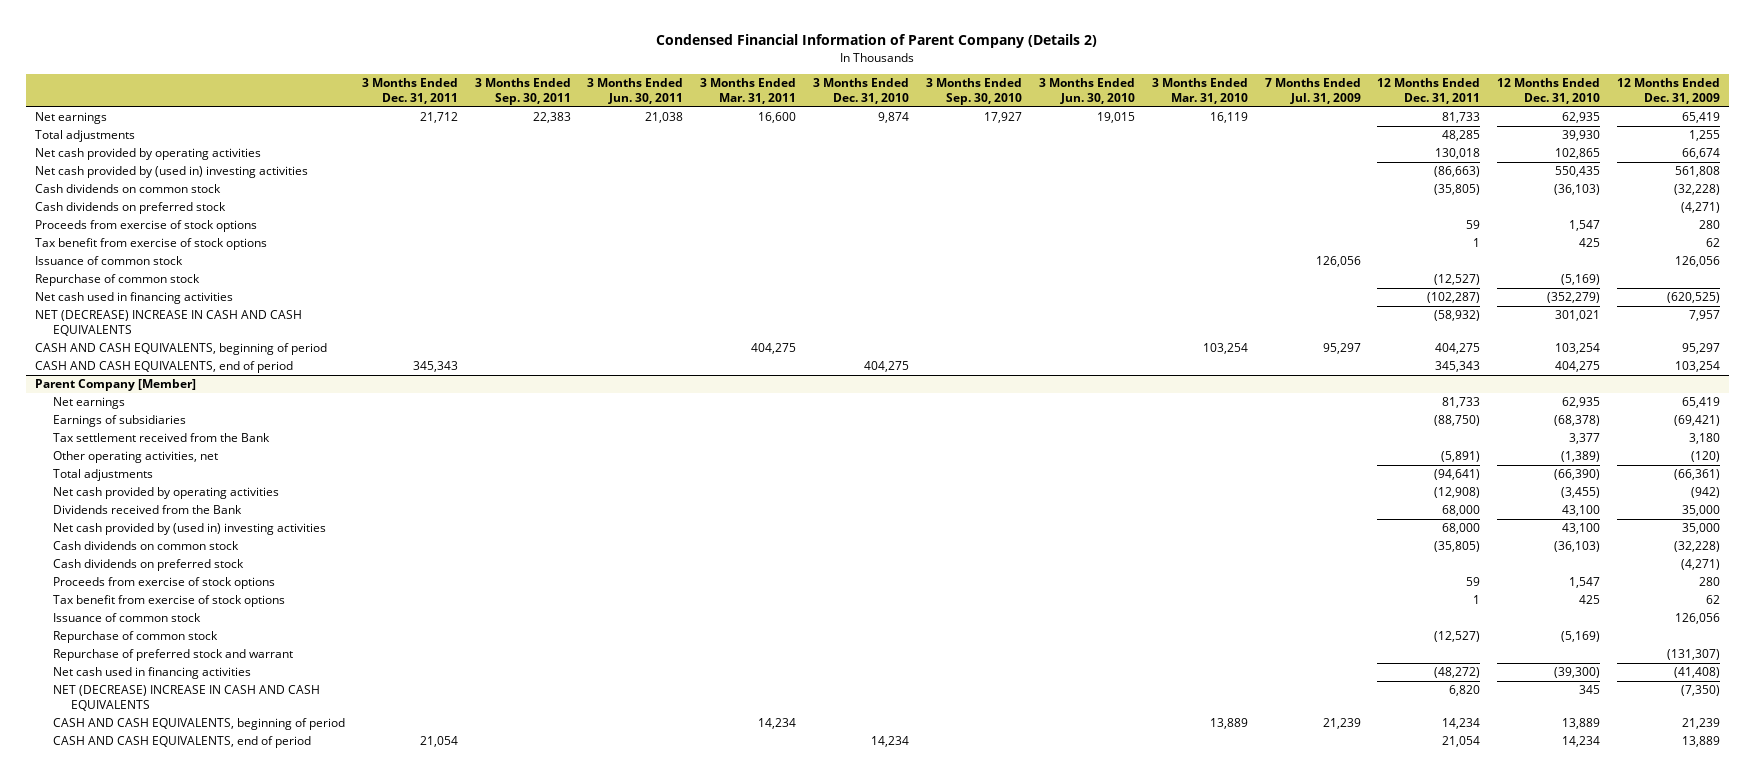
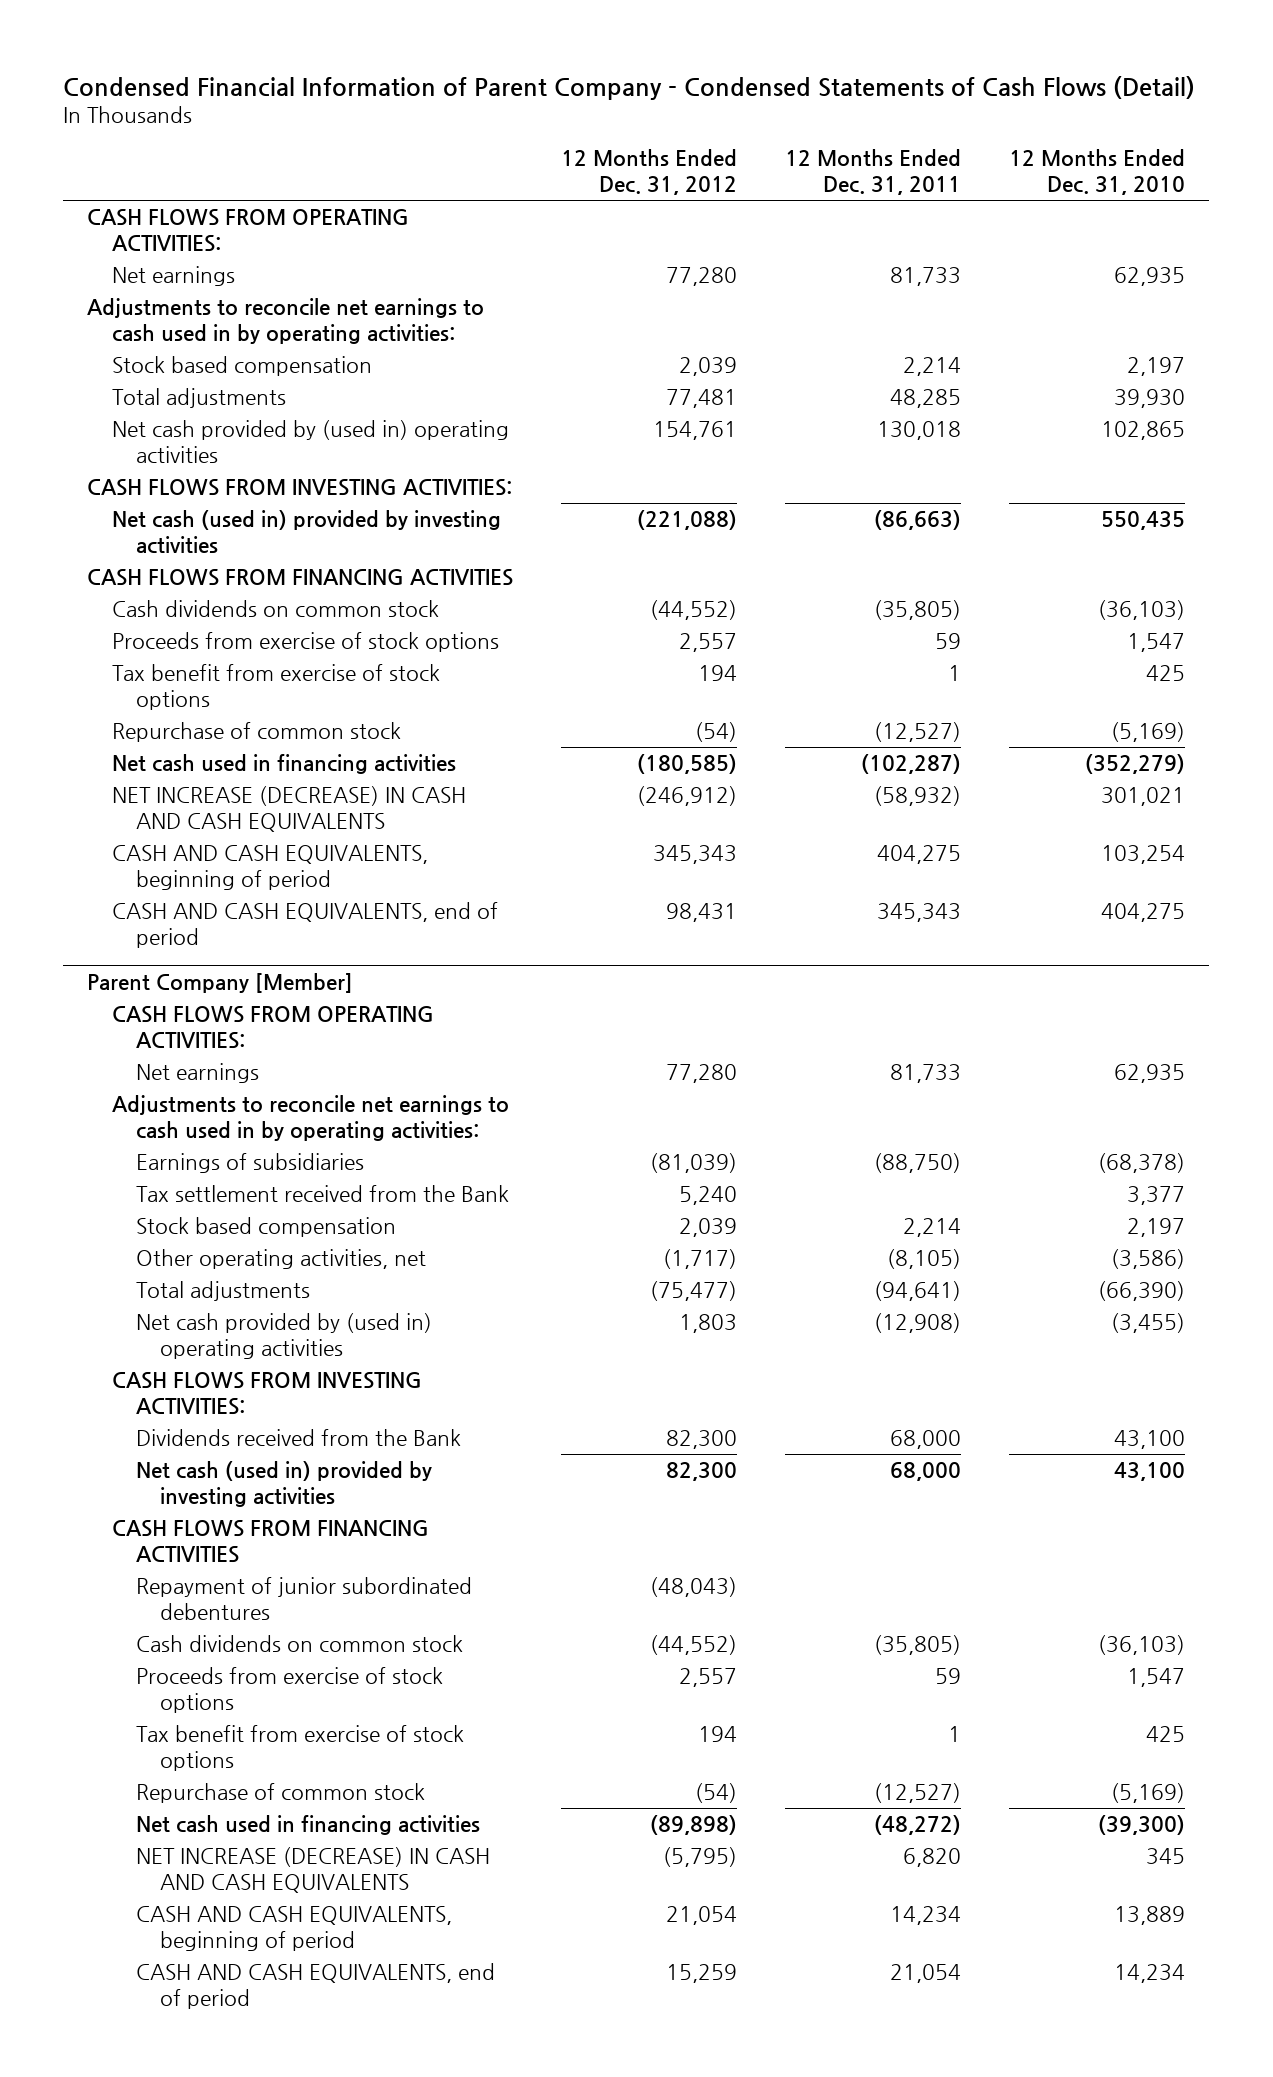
[656,34,1098,49] Condensed Financial Information of Parent Company (Details 2) -> [63,75,1196,100] Condensed Financial Information of Parent Company - Condensed Statements of Cash Flows (Detail)
[361,78,458,105] 3 Months Ended Dec. 31, 2011 -> none
[474,78,571,106] 3 Months Ended Sep. 30, 2011 -> none
[587,78,684,105] 3 Months Ended Jun. 30, 2011 -> none
[700,78,797,105] 3 Months Ended Mar. 31, 2011 -> none
[813,78,910,105] 3 Months Ended Dec. 31, 2010 -> none
[925,78,1022,106] 3 Months Ended Sep. 30, 2010 -> none
[1038,78,1135,105] 3 Months Ended Jun. 30, 2010 -> none
[1151,78,1248,105] 3 Months Ended Mar. 31, 2010 -> none
[1264,78,1361,105] 7 Months Ended Jul. 31, 2009 -> none
[1617,78,1721,105] 12 Months Ended Dec. 31, 2009 -> none
none -> [561,149,738,196] 12 Months Ended Dec. 31, 2012
none -> [87,209,410,252] CASH FLOWS FROM OPERATING ACTIVITIES:
none -> [87,298,485,344] Adjustments to reconcile net earnings to cash used in by operating activities:
none -> [111,356,372,377] Stock based compensation
[34,148,261,161] Net cash provided by operating activities -> [111,420,509,463] Net cash provided by (used in) operating activities
none -> [87,479,513,497] CASH FLOWS FROM INVESTING ACTIVITIES:
[34,166,308,179] Net cash provided by (used in) investing activities -> [111,510,501,554] Net cash (used in) provided by investing activities
none -> [87,569,514,587] CASH FLOWS FROM FINANCING ACTIVITIES
[34,202,226,215] Cash dividends on preferred stock -> none
[34,256,183,266] Issuance of common stock -> none
[34,310,302,337] NET (DECREASE) INCREASE IN CASH AND CASH EQUIVALENTS -> [111,786,466,832] NET INCREASE (DECREASE) IN CASH AND CASH EQUIVALENTS
none -> [111,1006,434,1049] CASH FLOWS FROM OPERATING ACTIVITIES:
none -> [111,1095,509,1141] Adjustments to reconcile net earnings to cash used in by operating activities:
none -> [136,1217,397,1238] Stock based compensation
[1441,451,1481,463] (5,891) -> [887,1249,962,1270] (8,105)
[1561,451,1601,463] (1,389) -> [1111,1249,1186,1270] (3,586)
[52,487,279,500] Net cash provided by operating activities -> [136,1313,433,1359] Net cash provided by (used in) operating activities
none -> [111,1372,422,1415] CASH FLOWS FROM INVESTING ACTIVITIES:
[52,523,326,536] Net cash provided by (used in) investing activities -> [136,1461,433,1507] Net cash (used in) provided by investing activities
none -> [111,1520,429,1563] CASH FLOWS FROM FINANCING ACTIVITIES
none -> [136,1577,473,1620] Repayment of junior subordinated debentures
[52,559,244,572] Cash dividends on preferred stock -> none
[52,613,201,623] Issuance of common stock -> none
[52,649,293,662] Repurchase of preferred stock and warrant -> none
[52,685,320,712] NET (DECREASE) INCREASE IN CASH AND CASH EQUIVALENTS -> [136,1847,491,1893] NET INCREASE (DECREASE) IN CASH AND CASH EQUIVALENTS

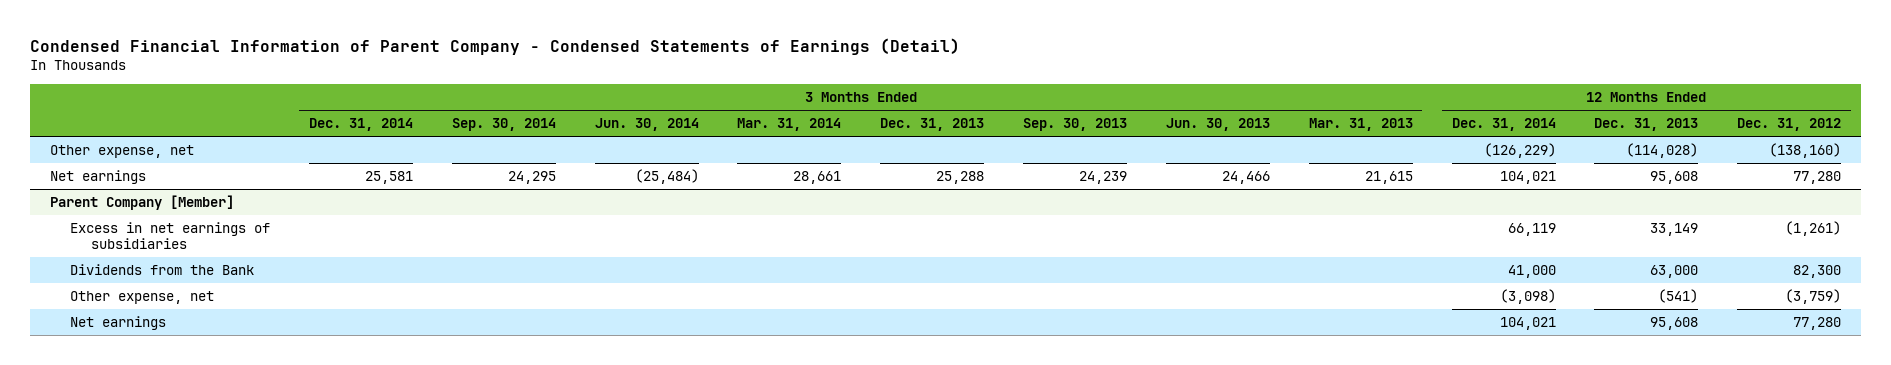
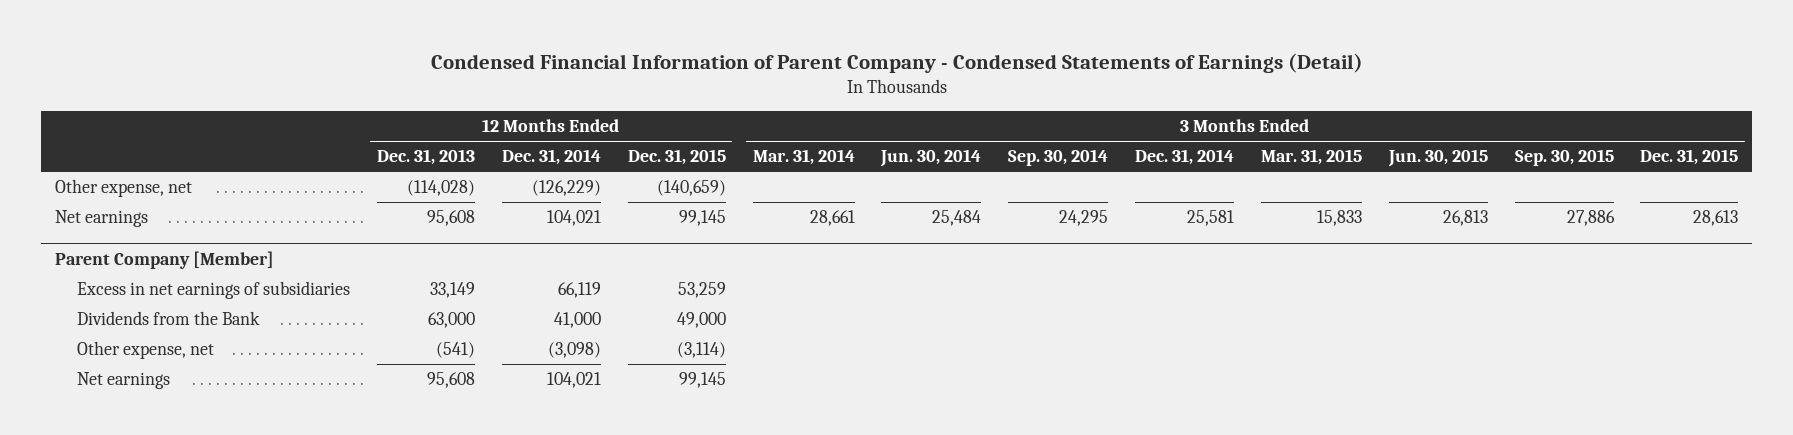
[880,118,985,132] Dec. 31, 2013 -> none
[1023,118,1128,132] Sep. 30, 2013 -> none
[1165,118,1270,132] Jun. 30, 2013 -> none
[1308,118,1413,132] Mar. 31, 2013 -> none
[1737,118,1842,132] Dec. 31, 2012 -> none
none -> [627,149,726,166] Dec. 31, 2015
none -> [1260,149,1362,166] Mar. 31, 2015
none -> [1387,149,1488,168] Jun. 30, 2015
none -> [1514,149,1614,167] Sep. 30, 2015
none -> [1640,149,1739,166] Dec. 31, 2015
[634,169,699,185] (25,484) -> [932,210,982,227] 25,484

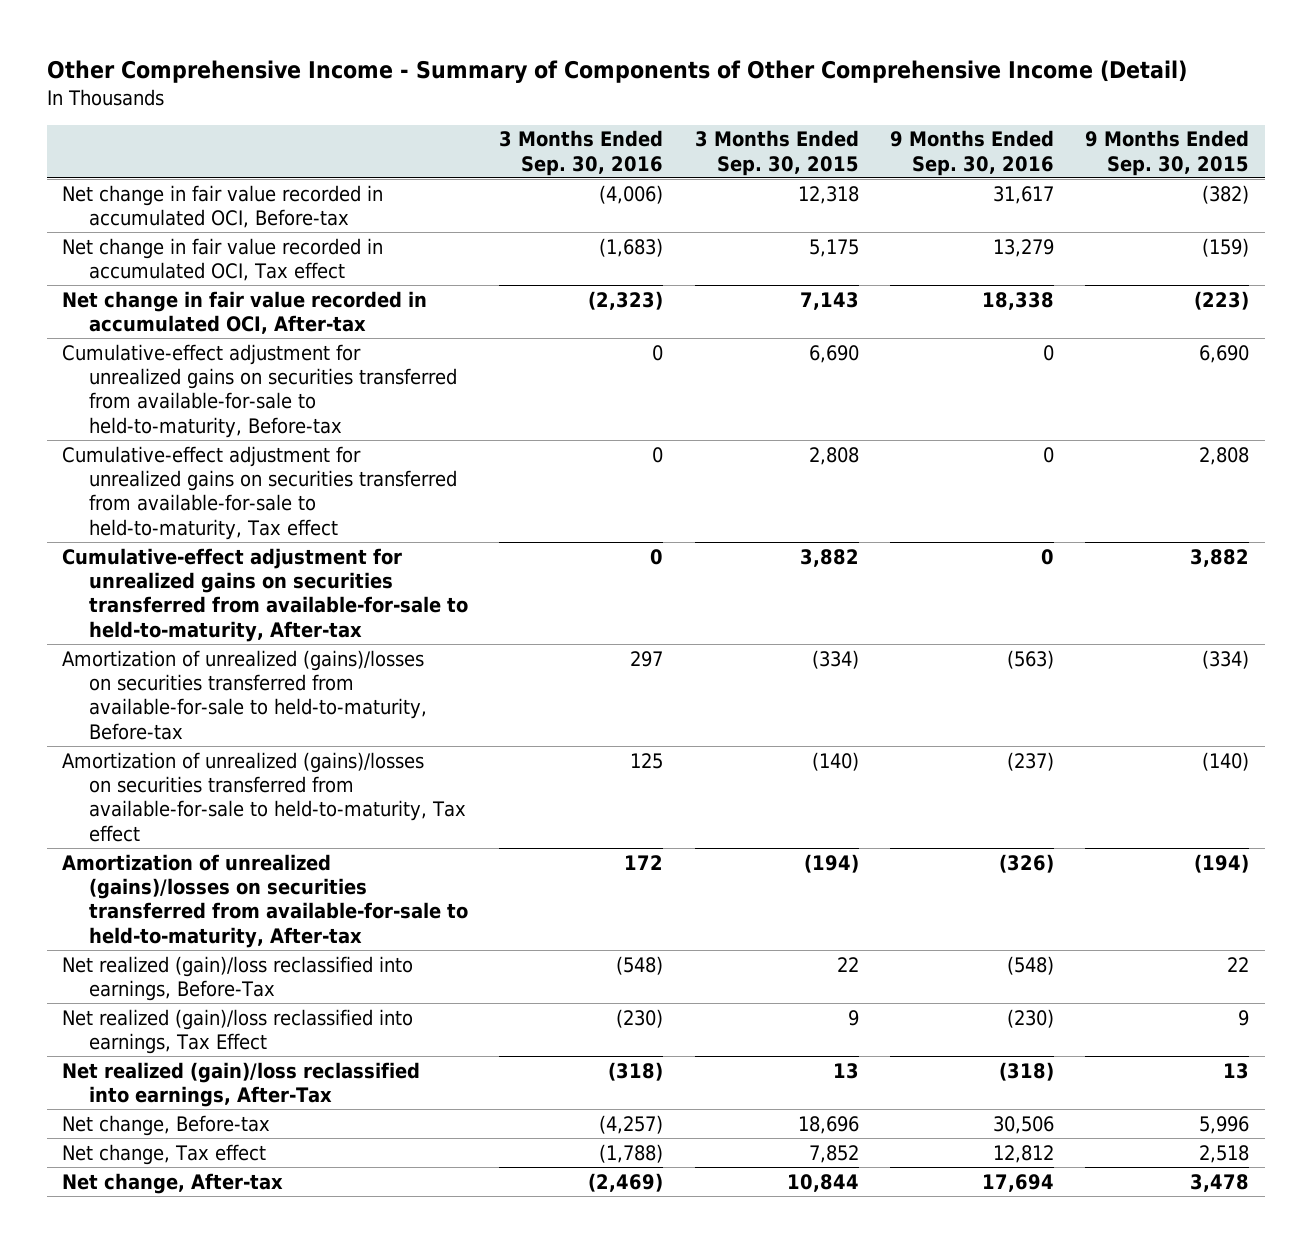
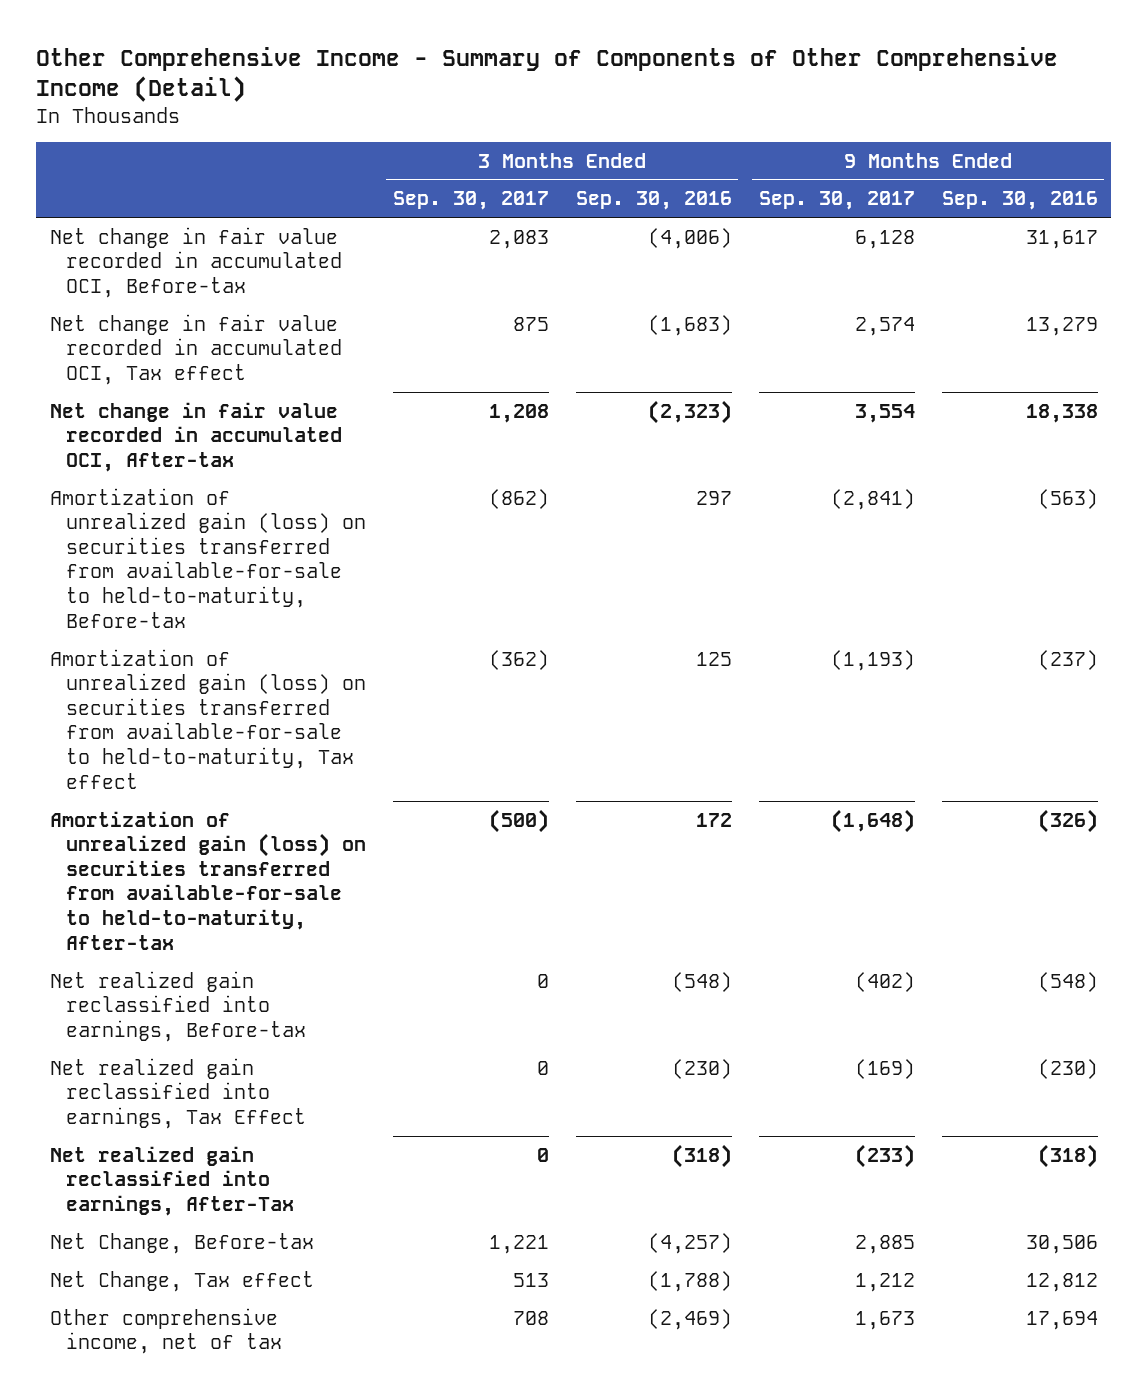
[694,130,859,176] 3 Months Ended Sep. 30, 2015 -> none
[1085,130,1250,176] 9 Months Ended Sep. 30, 2015 -> none
none -> [392,191,549,211] Sep. 30, 2017
none -> [758,191,915,211] Sep. 30, 2017
[62,343,458,438] Cumulative-effect adjustment for unrealized gains on securities transferred from available-for-sale to held-to-maturity, Before-tax -> none
[62,445,458,540] Cumulative-effect adjustment for unrealized gains on securities transferred from available-for-sale to held-to-maturity, Tax effect -> none
[62,547,469,642] Cumulative-effect adjustment for unrealized gains on securities transferred from available-for-sale to held-to-maturity, After-tax -> none
[62,649,428,740] Amortization of unrealized (gains)/losses on securities transferred from available-for-sale to held-to-maturity, Before-tax -> [49,487,366,628] Amortization of unrealized gain (loss) on securities transferred from available-for-sale to held-to-maturity, Before-tax
[62,751,467,842] Amortization of unrealized (gains)/losses on securities transferred from available-for-sale to held-to-maturity, Tax effect -> [49,648,366,789] Amortization of unrealized gain (loss) on securities transferred from available-for-sale to held-to-maturity, Tax effect
[62,853,469,948] Amortization of unrealized (gains)/losses on securities transferred from available-for-sale to held-to-maturity, After-tax -> [49,810,366,950] Amortization of unrealized gain (loss) on securities transferred from available-for-sale to held-to-maturity, After-tax
[62,955,414,1002] Net realized (gain)/loss reclassified into earnings, Before-Tax -> [49,970,306,1042] Net realized gain reclassified into earnings, Before-tax
[62,1008,414,1055] Net realized (gain)/loss reclassified into earnings, Tax Effect -> [49,1057,306,1129] Net realized gain reclassified into earnings, Tax Effect
[62,1061,421,1108] Net realized (gain)/loss reclassified into earnings, After-Tax -> [49,1145,294,1216] Net realized gain reclassified into earnings, After-Tax
[62,1114,271,1136] Net change, Before-tax -> [49,1232,314,1254] Net Change, Before-tax
[62,1143,267,1165] Net change, Tax effect -> [49,1270,314,1292] Net Change, Tax effect
[62,1172,284,1194] Net change, After-tax -> [49,1307,282,1355] Other comprehensive income, net of tax

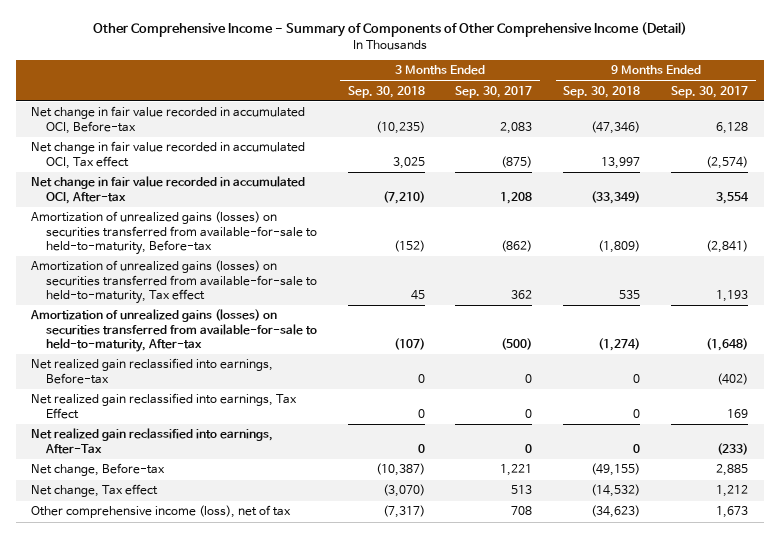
[575,191,732,211] Sep. 30, 2016 -> none
[941,191,1098,211] Sep. 30, 2016 -> none
none -> [347,85,425,98] Sep. 30, 2018
none -> [563,85,641,98] Sep. 30, 2018
[512,316,549,331] 875 -> [501,155,533,168] (875)
[854,316,915,336] 2,574 -> [706,155,749,169] (2,574)
[49,487,366,628] Amortization of unrealized gain (loss) on securities transferred from available-for-sale to held-to-maturity, Before-tax -> [31,211,317,256] Amortization of unrealized gains (losses) on securities transferred from available-for-sale to held-to-maturity, Before-tax
[49,648,366,789] Amortization of unrealized gain (loss) on securities transferred from available-for-sale to held-to-maturity, Tax effect -> [31,260,317,305] Amortization of unrealized gains (losses) on securities transferred from available-for-sale to held-to-maturity, Tax effect
[488,649,549,670] (362) -> [511,290,533,300] 362
[830,649,915,671] (1,193) -> [716,290,749,303] 1,193
[49,810,366,950] Amortization of unrealized gain (loss) on securities transferred from available-for-sale to held-to-maturity, After-tax -> [30,309,317,353] Amortization of unrealized gains (losses) on securities transferred from available-for-sale to held-to-maturity, After-tax
[854,1058,915,1079] (169) -> [727,408,749,418] 169
[49,1232,314,1254] Net Change, Before-tax -> [31,463,166,477] Net change, Before-tax
[49,1270,314,1292] Net Change, Tax effect -> [31,484,159,498] Net change, Tax effect
[49,1307,282,1355] Other comprehensive income, net of tax -> [31,505,292,519] Other comprehensive income (loss), net of tax

